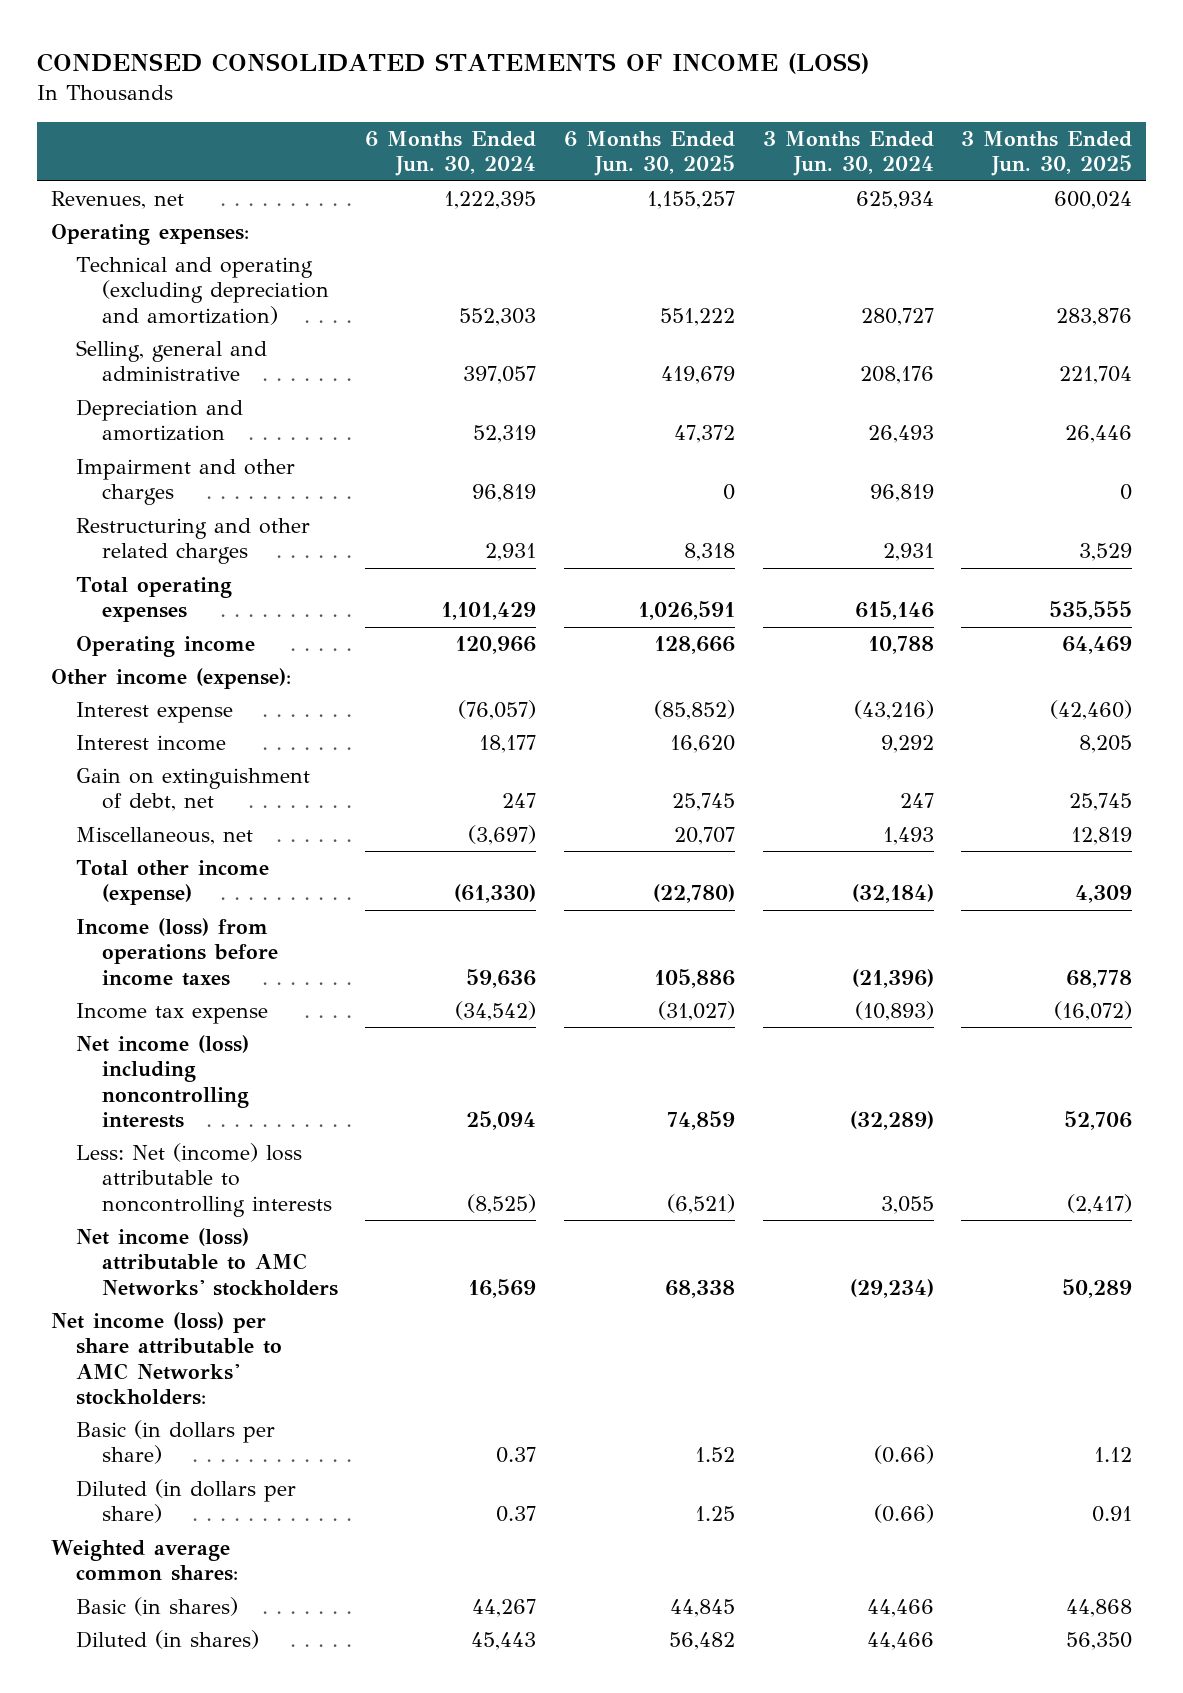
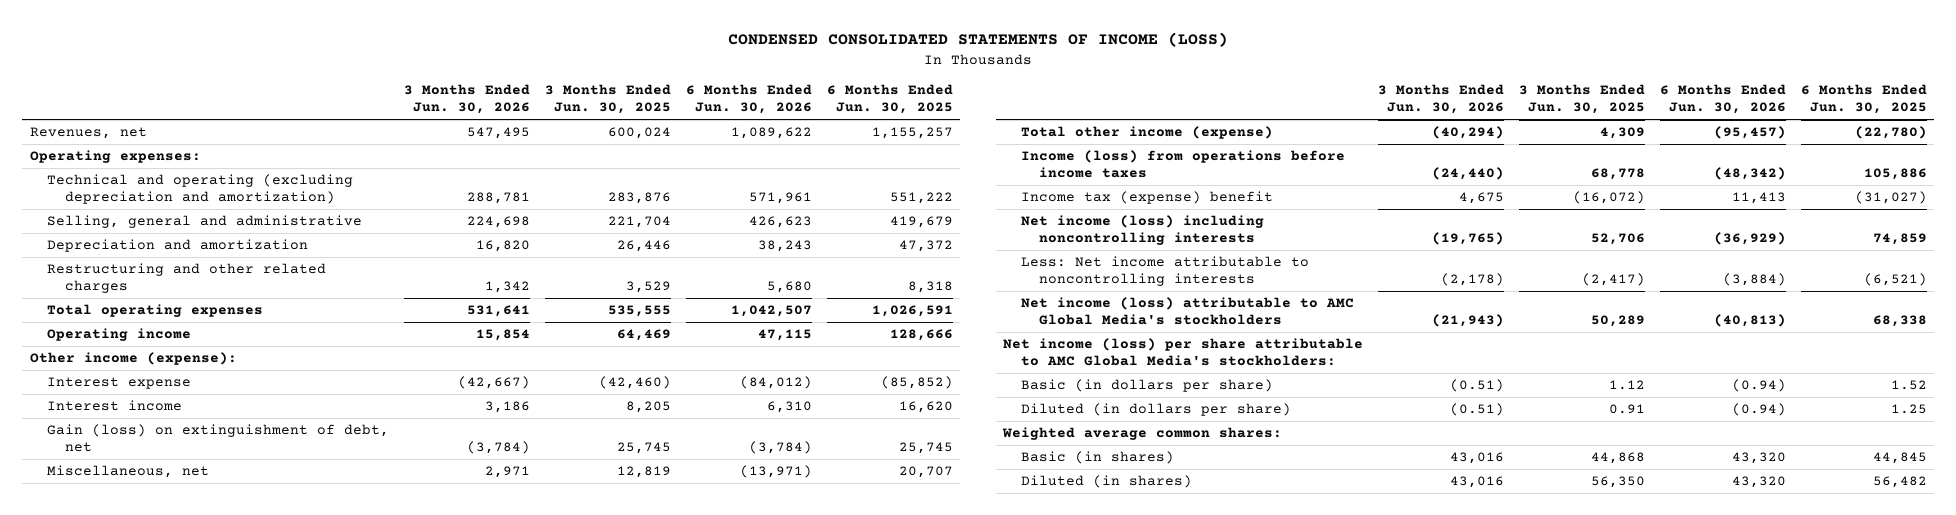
[365,131,537,177] 6 Months Ended Jun. 30, 2024 -> none
[762,131,934,177] 3 Months Ended Jun. 30, 2024 -> none
none -> [404,84,531,115] 3 Months Ended Jun. 30, 2026
none -> [686,84,813,115] 6 Months Ended Jun. 30, 2026
[76,459,296,506] Impairment and other charges -> none
[76,768,311,812] Gain on extinguishment of debt, net -> [47,424,390,453] Gain (loss) on extinguishment of debt, net
[76,1003,269,1025] Income tax expense -> [1021,191,1274,205] Income tax (expense) benefit
[76,1143,332,1217] Less: Net (income) loss attributable to noncontrolling interests -> [1021,256,1310,287] Less: Net income attributable to noncontrolling interests
[76,1228,338,1296] Net income (loss) attributable to AMC Networks' stockholders -> [1021,297,1355,326] Net income (loss) attributable to AMC Global Media's stockholders
[51,1312,283,1406] Net income (loss) per share attributable to AMC Networks' stockholders: -> [1003,338,1364,367] Net income (loss) per share attributable to AMC Global Media's stockholders:

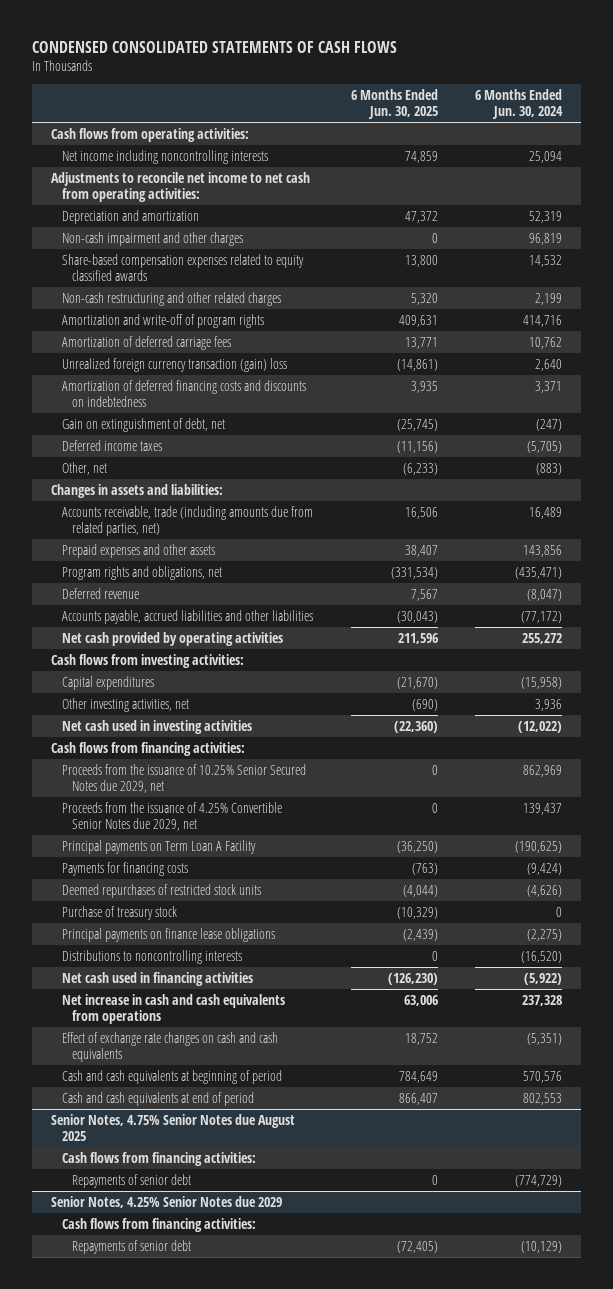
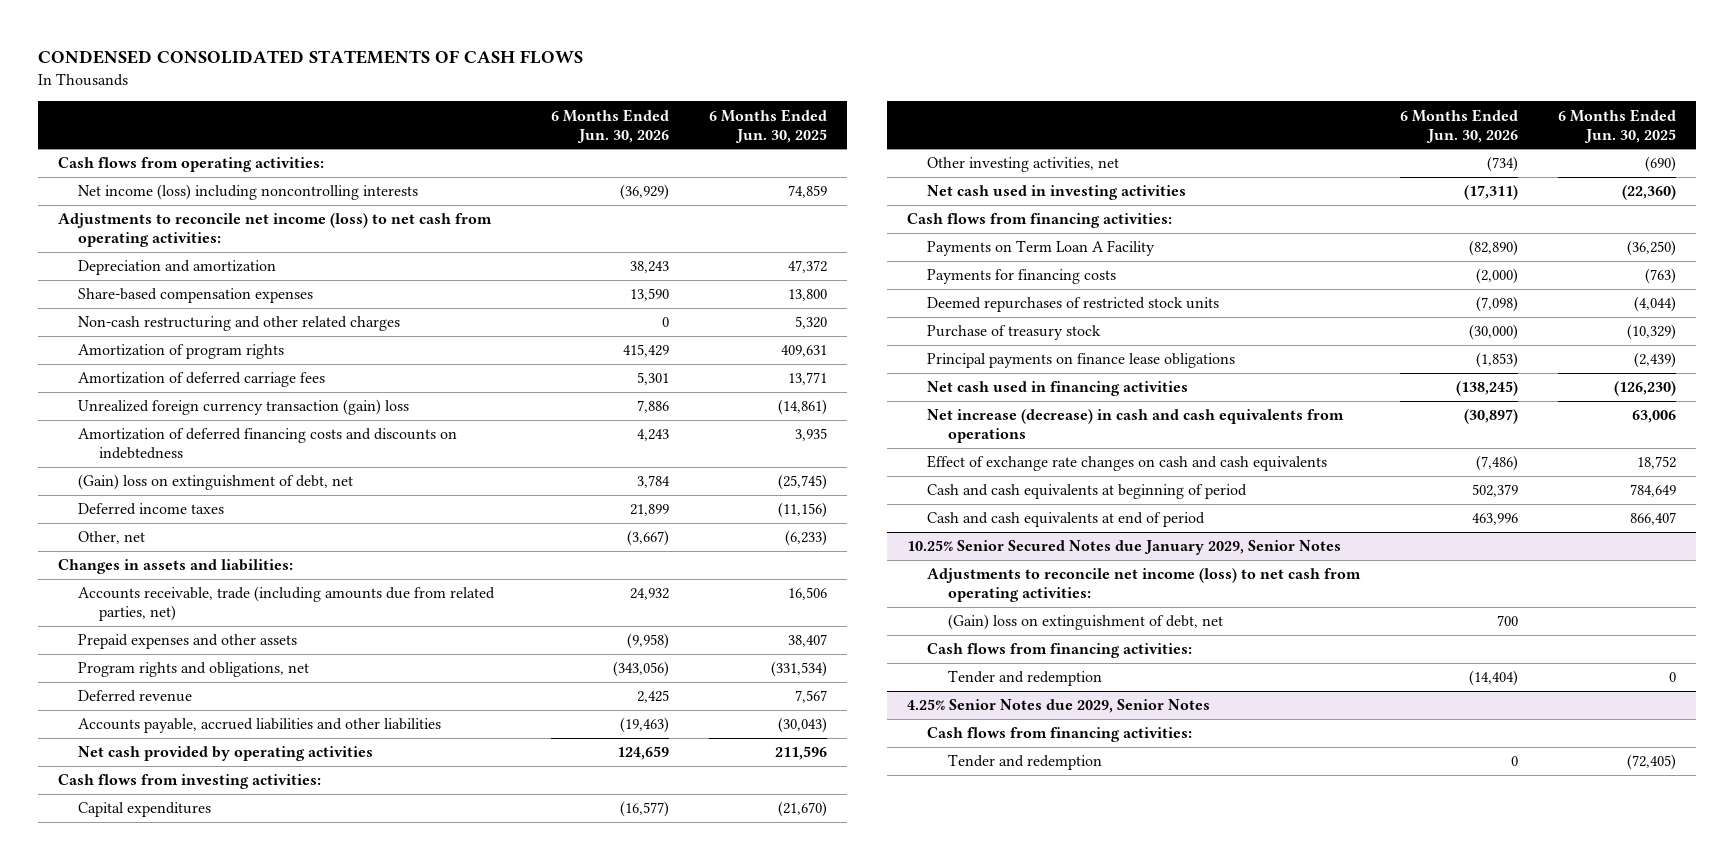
[475,88,564,120] 6 Months Ended Jun. 30, 2024 -> none
none -> [550,108,669,143] 6 Months Ended Jun. 30, 2026
[61,149,268,164] Net income including noncontrolling interests -> [78,184,419,201] Net income (loss) including noncontrolling interests
[50,171,310,202] Adjustments to reconcile net income to net cash from operating activities: -> [57,213,492,248] Adjustments to reconcile net income (loss) to net cash from operating activities:
[61,231,243,246] Non-cash impairment and other charges -> none
[61,253,304,281] Share-based compensation expenses related to equity classified awards -> [78,288,314,304] Share-based compensation expenses
[61,313,264,328] Amortization and write-off of program rights -> [78,344,285,360] Amortization of program rights
[61,417,225,432] Gain on extinguishment of debt, net -> [78,474,354,491] (Gain) loss on extinguishment of debt, net
[61,763,306,793] Proceeds from the issuance of 10.25% Senior Secured Notes due 2029, net -> none
[61,801,282,831] Proceeds from the issuance of 4.25% Convertible Senior Notes due 2029, net -> none
[61,839,256,854] Principal payments on Term Loan A Facility -> [927,240,1156,257] Payments on Term Loan A Facility
[61,949,242,964] Distributions to noncontrolling interests -> none
[61,993,285,1024] Net increase in cash and cash equivalents from operations -> [927,409,1345,444] Net increase (decrease) in cash and cash equivalents from operations
[50,1113,295,1141] Senior Notes, 4.75% Senior Notes due August 2025 -> none
none -> [907,540,1342,556] 10.25% Senior Secured Notes due January 2029, Senior Notes
none -> [927,568,1362,603] Adjustments to reconcile net income (loss) to net cash from operating activities:
none -> [947,614,1223,631] (Gain) loss on extinguishment of debt, net
[72,1173,192,1188] Repayments of senior debt -> [947,670,1102,687] Tender and redemption
[50,1195,282,1208] Senior Notes, 4.25% Senior Notes due 2029 -> [907,699,1211,714] 4.25% Senior Notes due 2029, Senior Notes
[72,1239,192,1254] Repayments of senior debt -> [947,754,1102,771] Tender and redemption

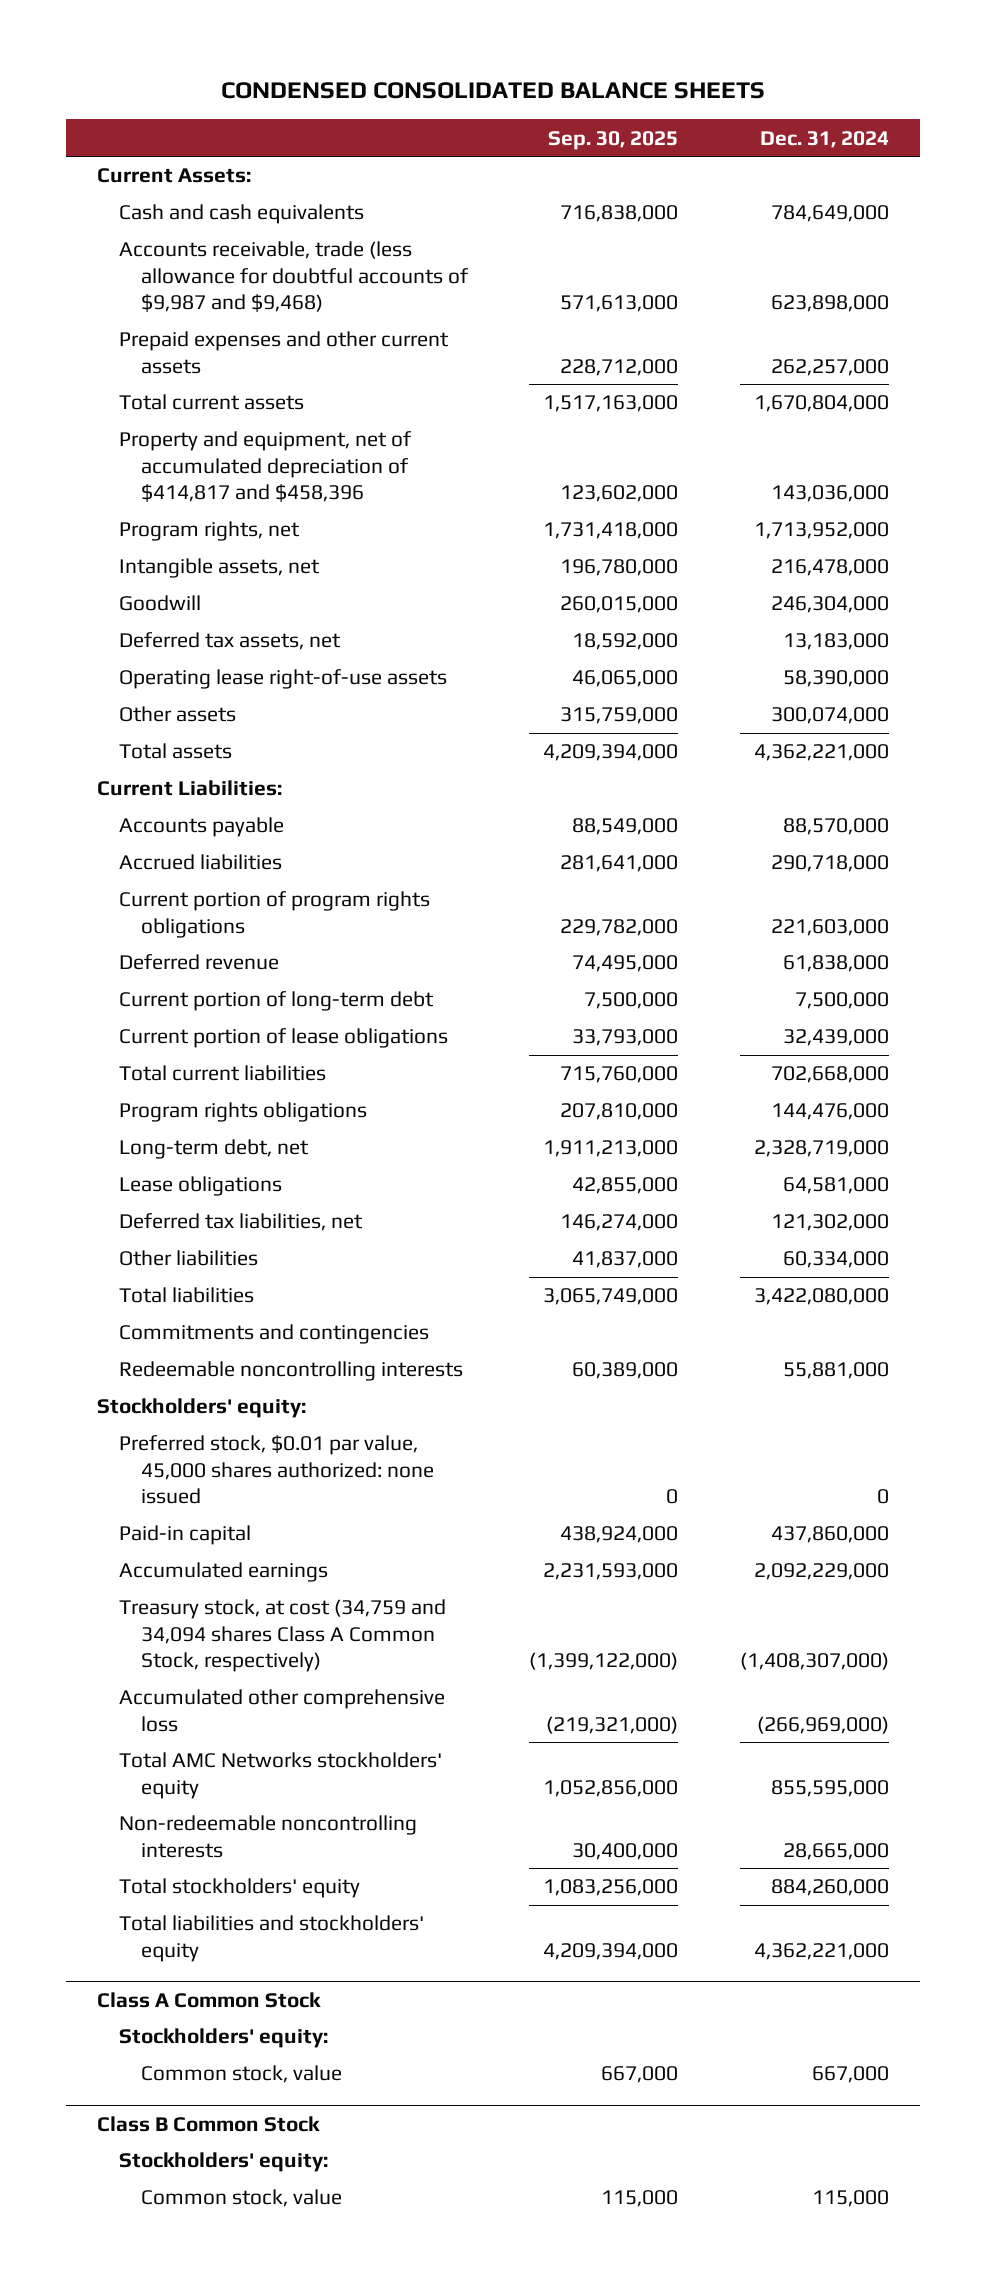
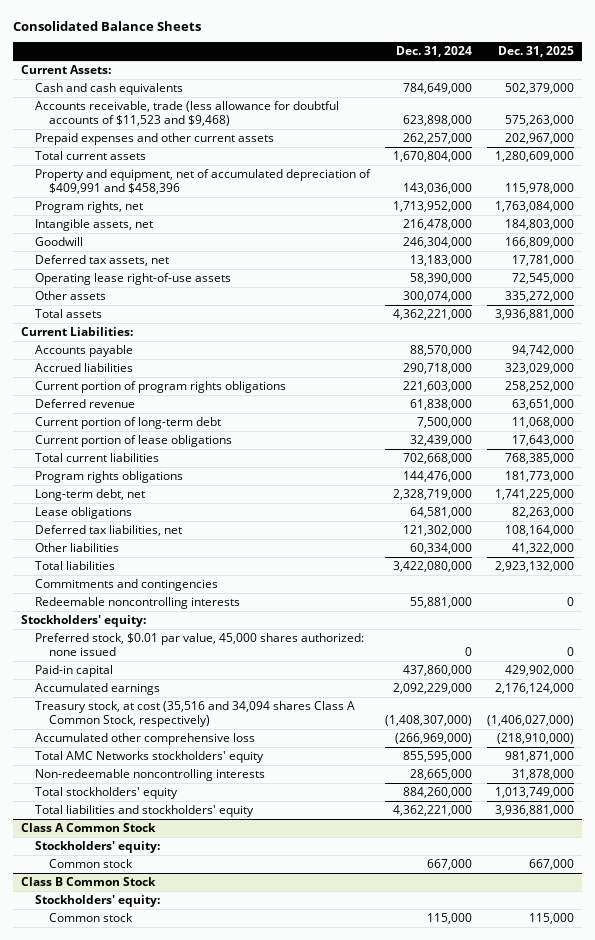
[220,82,765,100] CONDENSED CONSOLIDATED BALANCE SHEETS -> [13,21,202,32] Consolidated Balance Sheets
[548,130,679,150] Sep. 30, 2025 -> none
none -> [498,46,575,58] Dec. 31, 2025
[118,241,469,313] Accounts receivable, trade (less allowance for doubtful accounts of $9,987 and $9,468) -> [34,100,339,126] Accounts receivable, trade (less allowance for doubtful accounts of $11,523 and $9,468)
[118,431,412,503] Property and equipment, net of accumulated depreciation of $414,817 and $458,396 -> [34,168,371,194] Property and equipment, net of accumulated depreciation of $409,991 and $458,396
[118,1599,446,1673] Treasury stock, at cost (34,759 and 34,094 shares Class A Common Stock, respectively) -> [34,700,355,727] Treasury stock, at cost (35,516 and 34,094 shares Class A Common Stock, respectively)
[140,2065,342,2084] Common stock, value -> [48,858,133,868] Common stock
[140,2189,342,2208] Common stock, value -> [48,912,133,922] Common stock

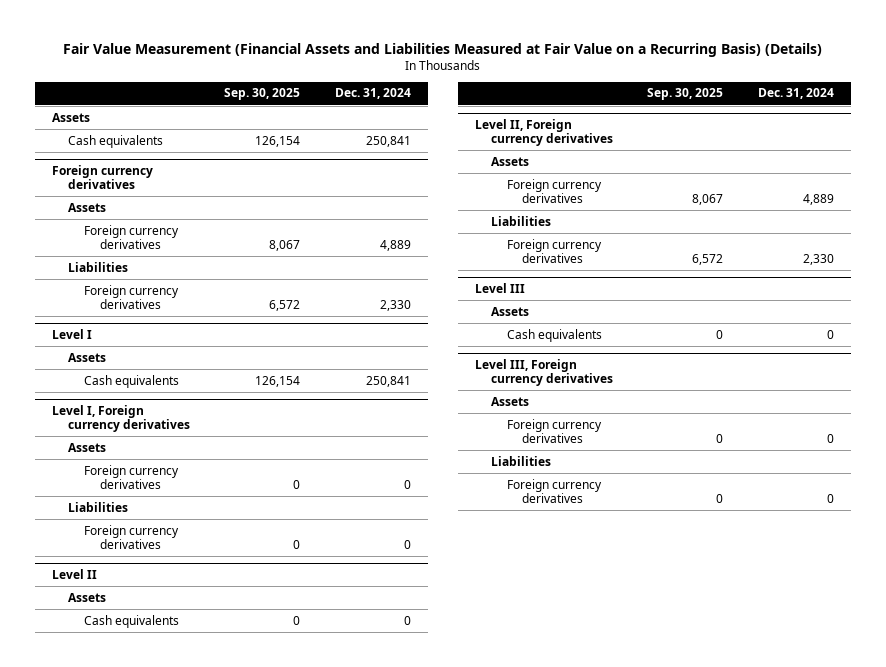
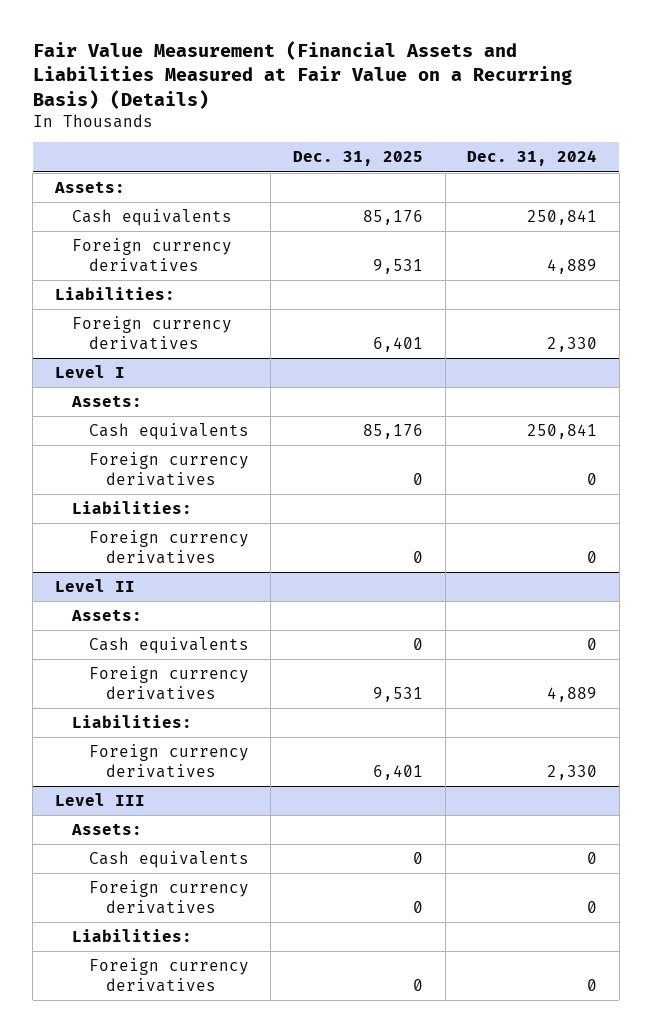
[224,88,301,101] Sep. 30, 2025 -> none
none -> [293,151,424,167] Dec. 31, 2025
[52,112,91,122] Assets -> [54,181,126,194] Assets:
[52,164,154,190] Foreign currency derivatives -> none
[68,202,107,212] Assets -> none
[68,261,129,272] Liabilities -> [55,287,176,301] Liabilities:
[68,352,107,362] Assets -> [70,395,142,408] Assets:
[52,404,191,433] Level I, Foreign currency derivatives -> none
[68,442,107,452] Assets -> none
[68,501,129,512] Liabilities -> [71,501,192,515] Liabilities:
[68,592,107,602] Assets -> [70,609,142,622] Assets:
[475,118,613,147] Level II, Foreign currency derivatives -> none
[490,156,529,166] Assets -> none
[490,215,551,226] Liabilities -> [71,715,192,729] Liabilities:
[490,306,529,316] Assets -> [70,823,142,836] Assets:
[475,358,613,387] Level III, Foreign currency derivatives -> none
[490,396,529,406] Assets -> none
[490,455,551,466] Liabilities -> [71,929,192,943] Liabilities:

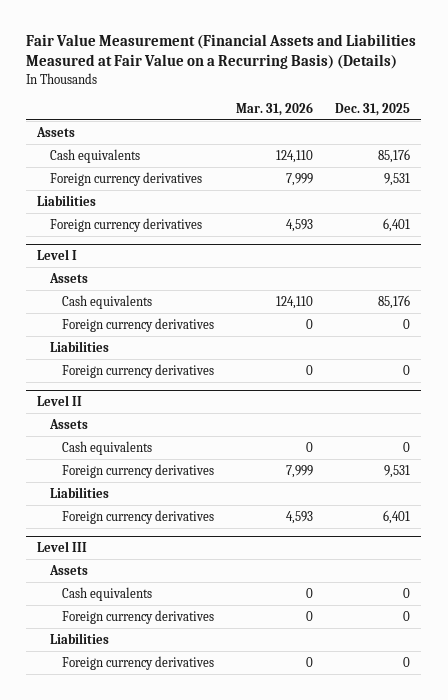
[467,150,598,167] Dec. 31, 2024 -> none
none -> [236,101,314,116] Mar. 31, 2026
[54,181,126,194] Assets: -> [36,126,76,137] Assets
[55,287,176,301] Liabilities: -> [37,194,97,206] Liabilities
[70,395,142,408] Assets: -> [48,272,88,283] Assets
[71,501,192,515] Liabilities: -> [49,340,109,352] Liabilities
[70,609,142,622] Assets: -> [48,418,88,429] Assets
[71,715,192,729] Liabilities: -> [49,486,109,498] Liabilities
[70,823,142,836] Assets: -> [48,564,88,575] Assets
[71,929,192,943] Liabilities: -> [49,632,109,644] Liabilities

